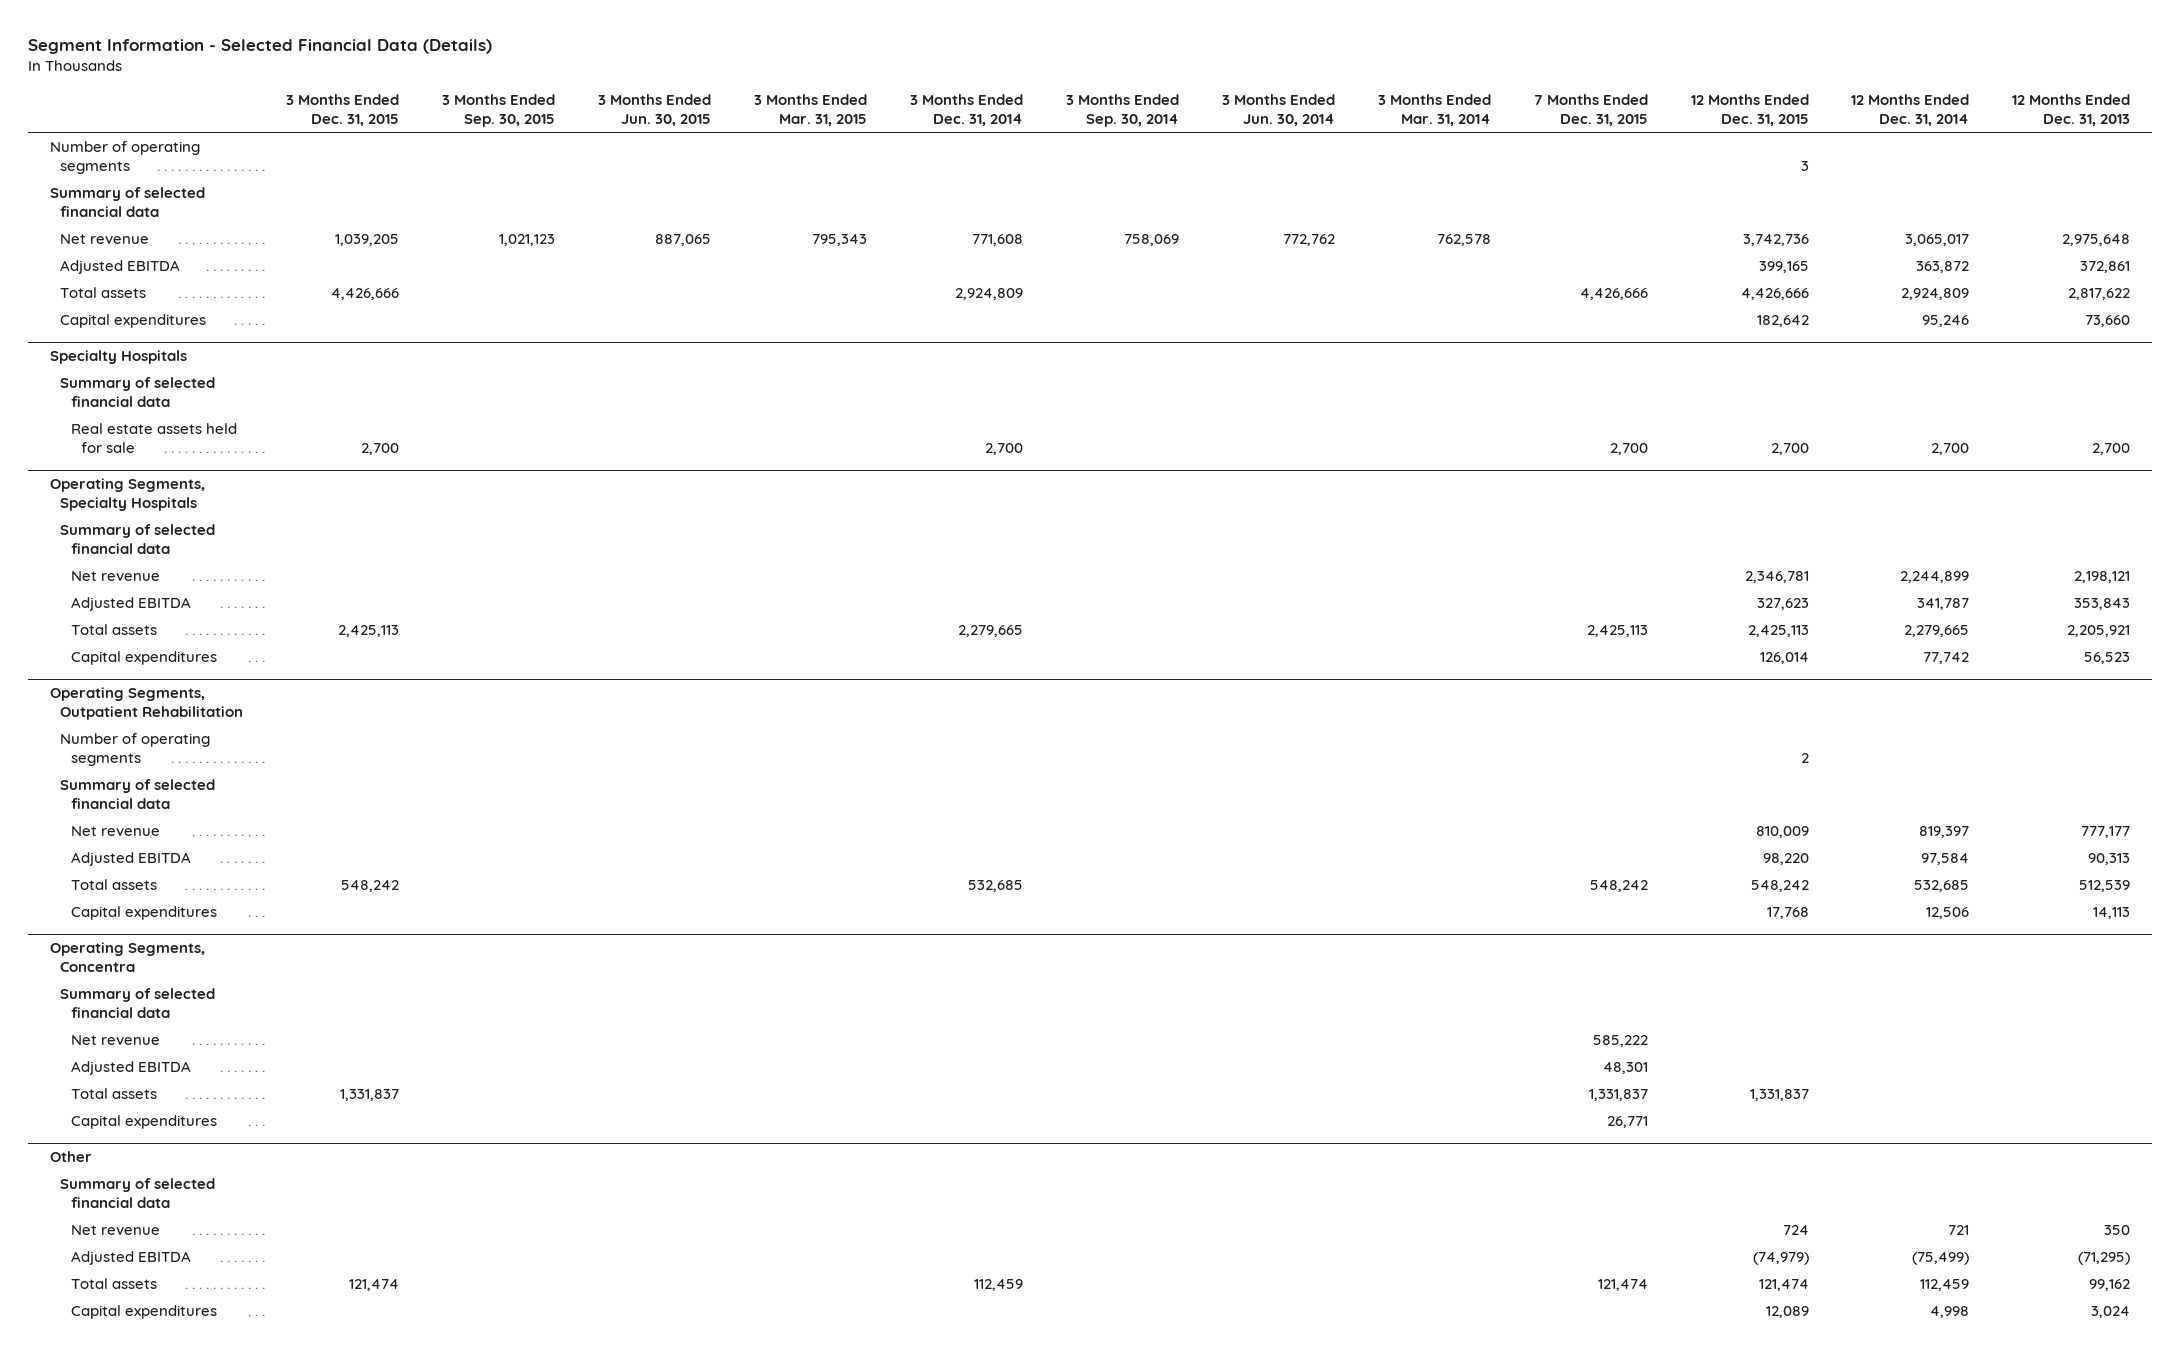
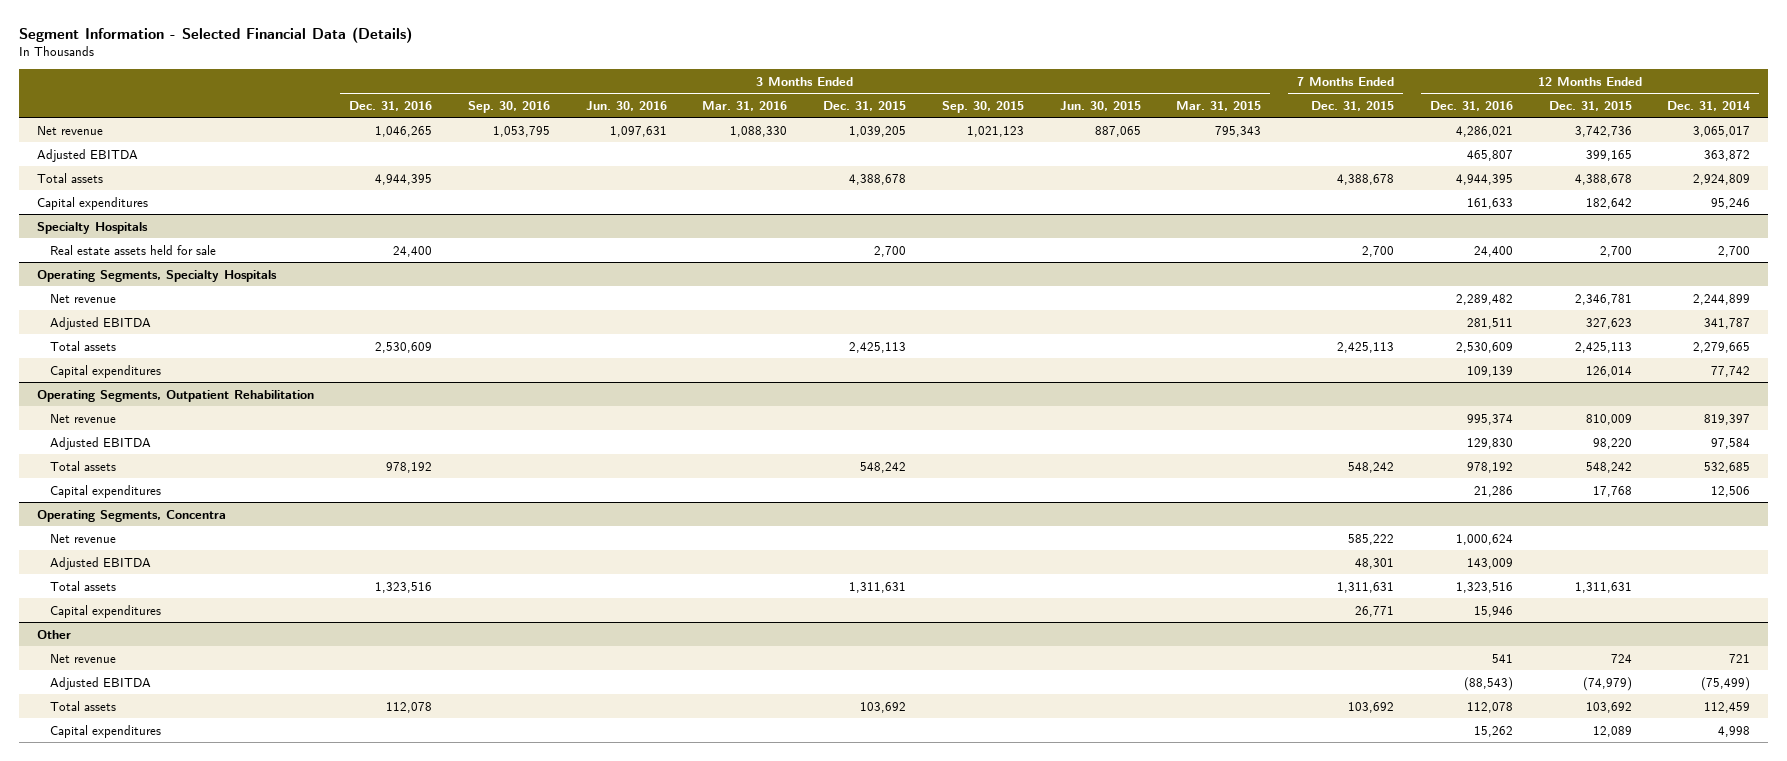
[909,93,1023,127] 3 Months Ended Dec. 31, 2014 -> none
[1065,93,1179,128] 3 Months Ended Sep. 30, 2014 -> none
[1221,93,1335,127] 3 Months Ended Jun. 30, 2014 -> none
[1377,93,1491,127] 3 Months Ended Mar. 31, 2014 -> none
[2012,93,2131,127] 12 Months Ended Dec. 31, 2013 -> none
none -> [349,100,433,111] Dec. 31, 2016
none -> [467,100,550,113] Sep. 30, 2016
none -> [585,100,667,111] Jun. 30, 2016
none -> [702,100,788,111] Mar. 31, 2016
none -> [1429,100,1513,111] Dec. 31, 2016
[49,140,200,174] Number of operating segments -> none
[49,186,205,217] Summary of selected financial data -> none
[331,287,400,300] 4,426,666 -> [849,173,907,185] 4,388,678
[1579,287,1648,300] 4,426,666 -> [1337,173,1395,185] 4,388,678
[1740,287,1809,300] 4,426,666 -> [1574,173,1632,185] 4,388,678
[60,376,216,407] Summary of selected financial data -> none
[60,523,216,554] Summary of selected financial data -> none
[60,732,211,766] Number of operating segments -> none
[60,778,216,809] Summary of selected financial data -> none
[60,987,216,1018] Summary of selected financial data -> none
[340,1088,400,1101] 1,331,837 -> [849,581,907,593] 1,311,631
[1588,1088,1648,1101] 1,331,837 -> [1337,581,1395,593] 1,311,631
[1749,1088,1809,1101] 1,331,837 -> [1574,581,1632,593] 1,311,631
[60,1177,216,1208] Summary of selected financial data -> none
[349,1278,400,1291] 121,474 -> [860,701,907,713] 103,692
[1597,1278,1648,1291] 121,474 -> [1348,701,1395,713] 103,692
[1758,1278,1809,1291] 121,474 -> [1585,701,1632,713] 103,692

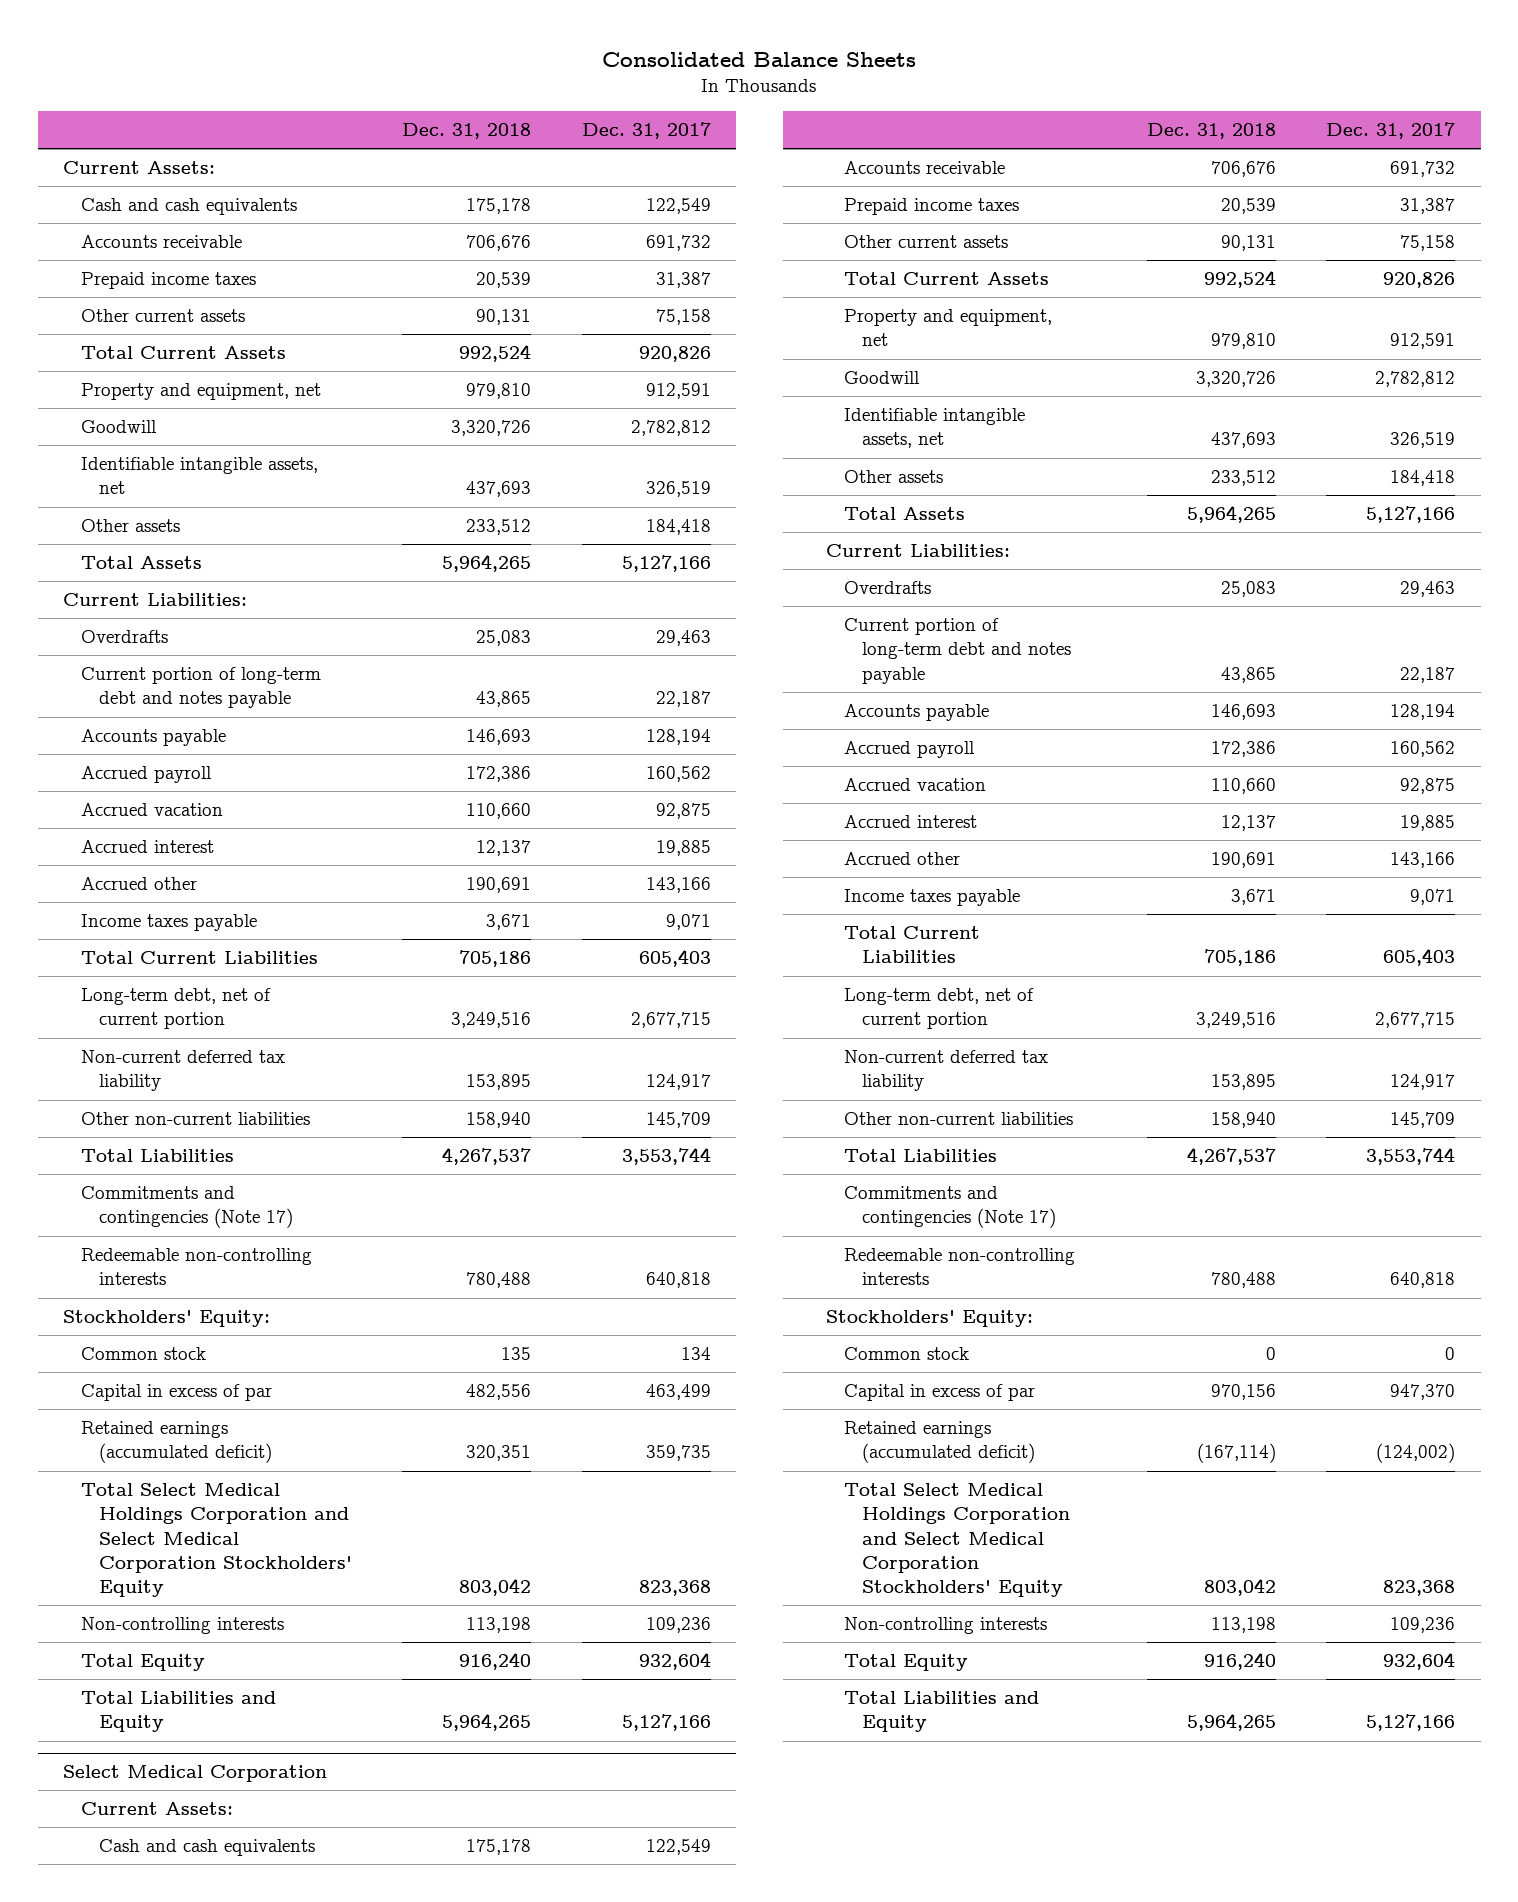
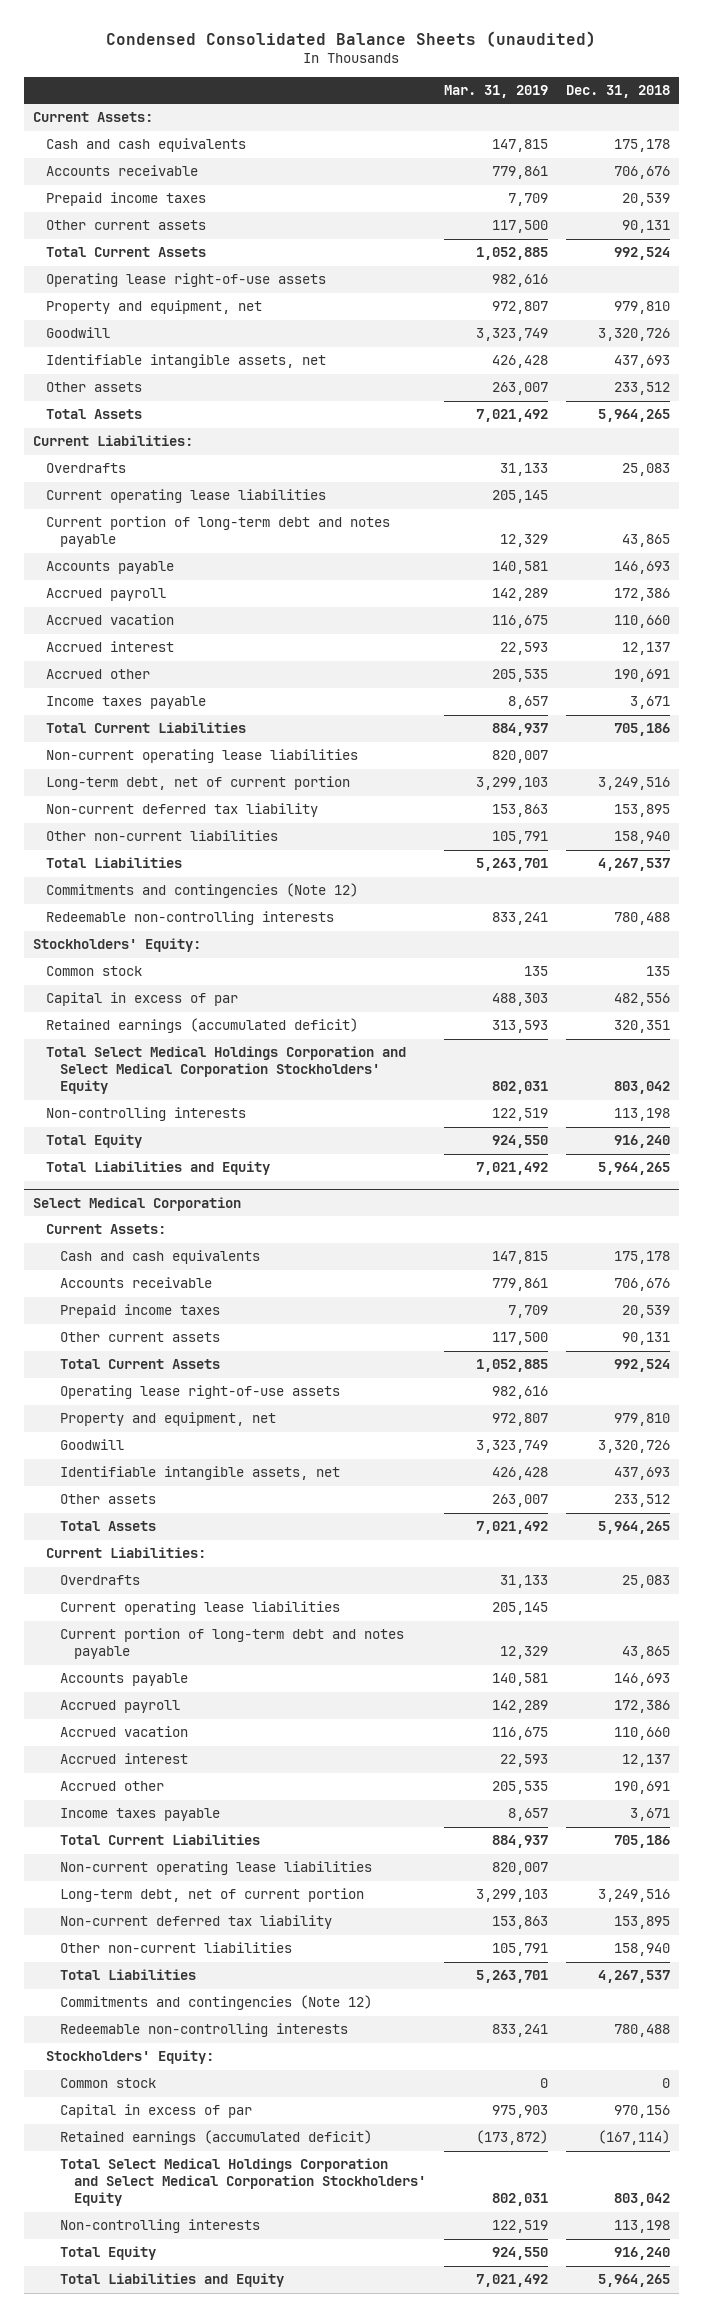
[602,51,917,67] Consolidated Balance Sheets -> [106,30,597,47] Condensed Consolidated Balance Sheets (unaudited)
[581,121,711,139] Dec. 31, 2017 -> none
none -> [443,84,548,98] Mar. 31, 2019
none -> [46,273,327,288] Operating lease right-of-use assets
none -> [46,489,327,504] Current operating lease liabilities
none -> [46,749,359,764] Non-current operating lease liabilities
[80,1186,293,1229] Commitments and contingencies (Note 17) -> [46,883,359,899] Commitments and contingencies (Note 12)
none -> [59,1385,340,1400] Operating lease right-of-use assets
none -> [59,1601,340,1616] Current operating lease liabilities
none -> [59,1861,372,1876] Non-current operating lease liabilities
[843,1186,1056,1229] Commitments and contingencies (Note 17) -> [59,1995,372,2011] Commitments and contingencies (Note 12)

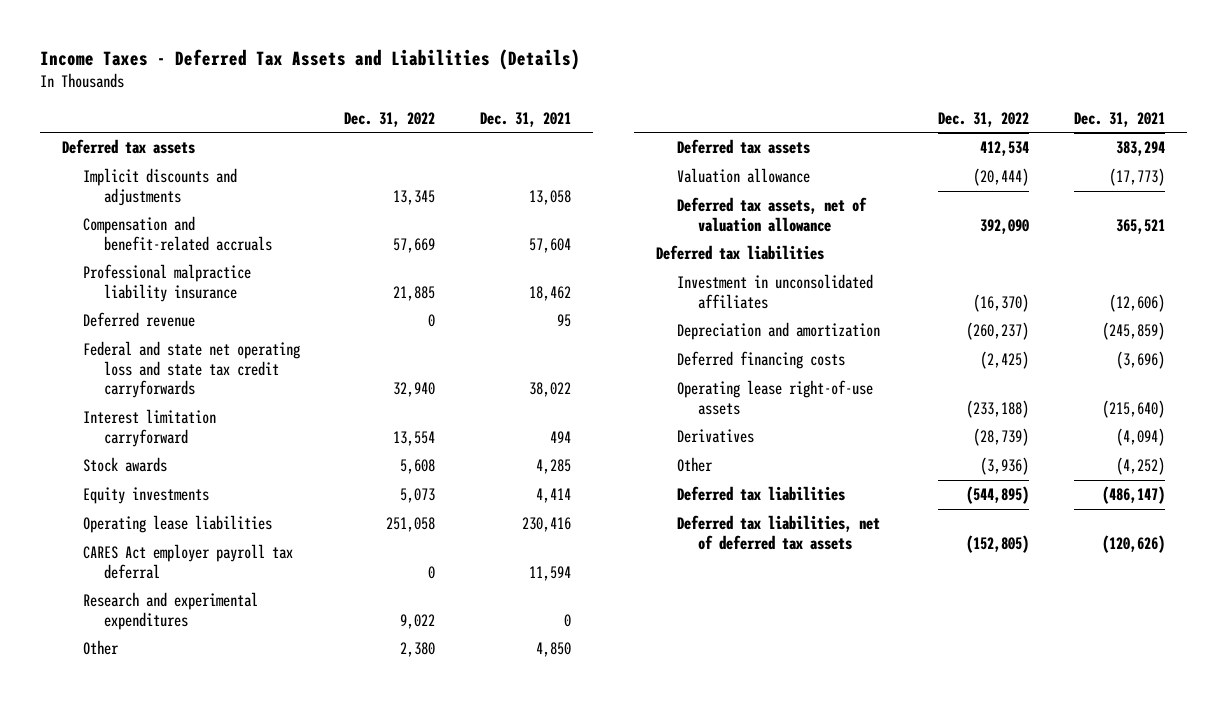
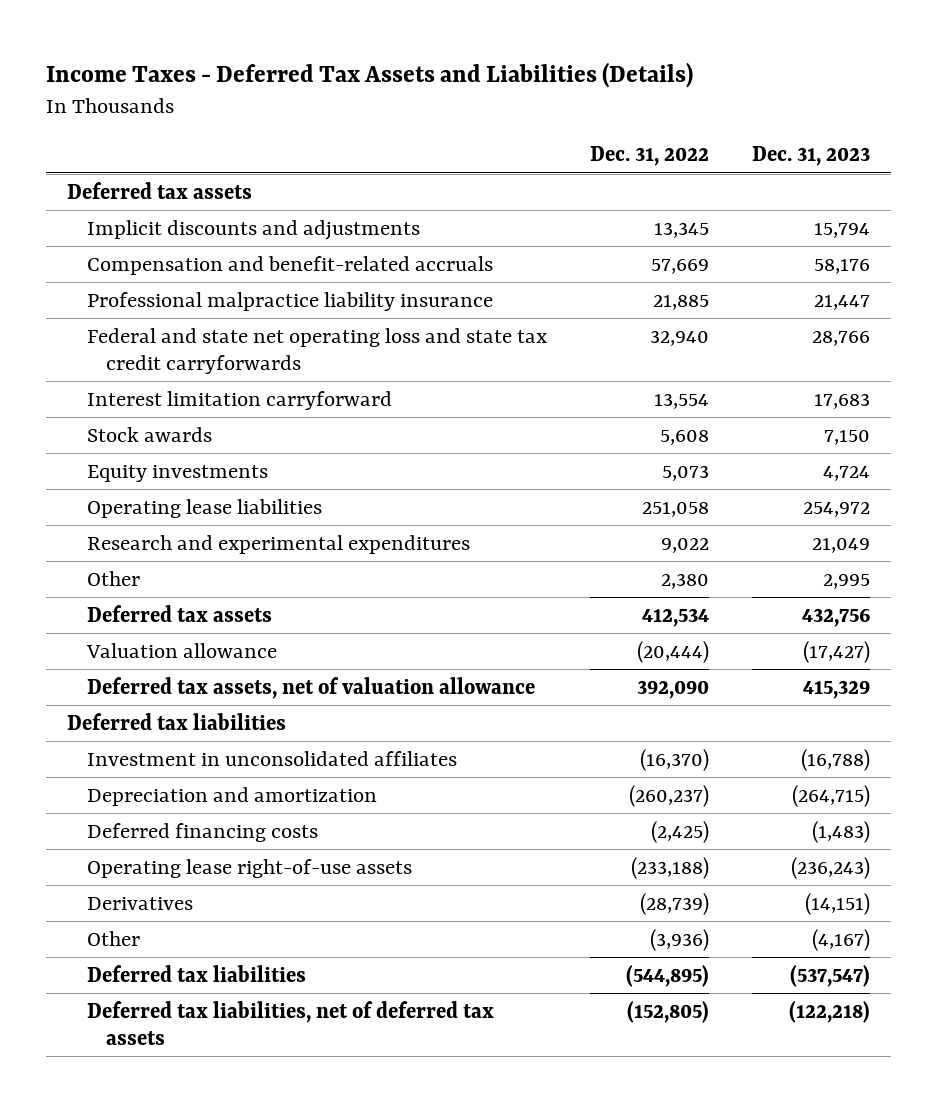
[479,111,571,127] Dec. 31, 2021 -> none
none -> [751,146,870,167] Dec. 31, 2023
[83,312,196,328] Deferred revenue -> none
[83,544,294,579] CARES Act employer payroll tax deferral -> none

